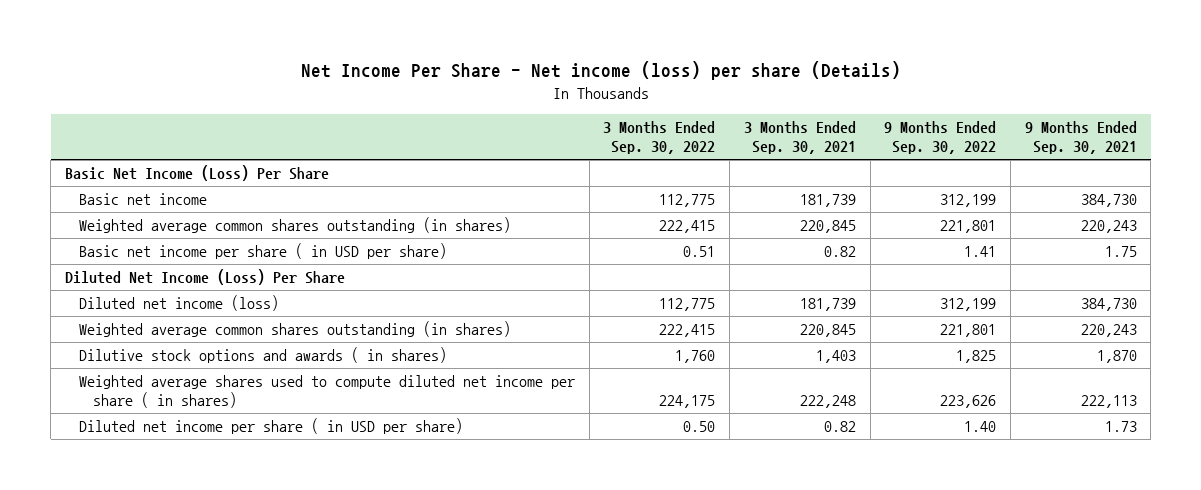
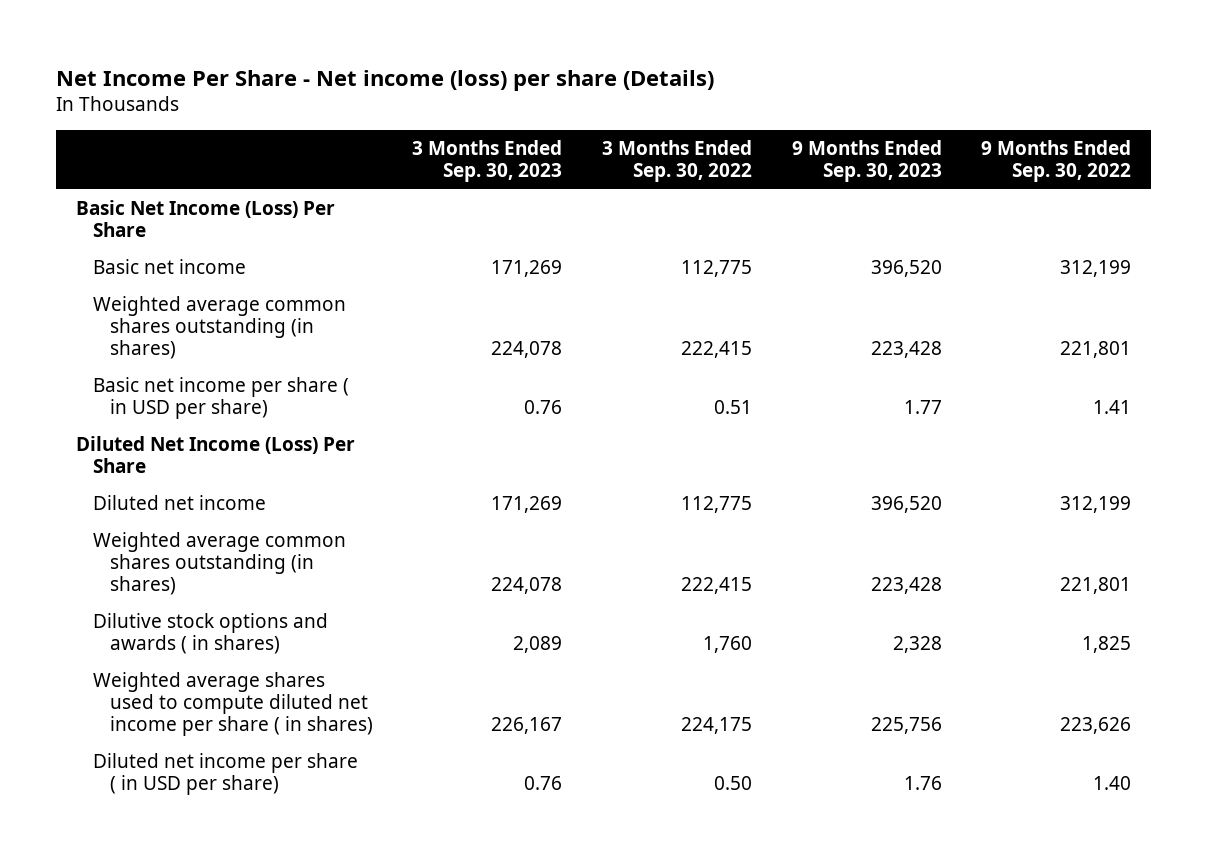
[743,121,856,155] 3 Months Ended Sep. 30, 2021 -> none
[1024,121,1137,155] 9 Months Ended Sep. 30, 2021 -> none
none -> [412,140,563,183] 3 Months Ended Sep. 30, 2023
none -> [791,140,942,183] 9 Months Ended Sep. 30, 2023
[79,295,280,312] Diluted net income (loss) -> [92,495,266,511] Diluted net income

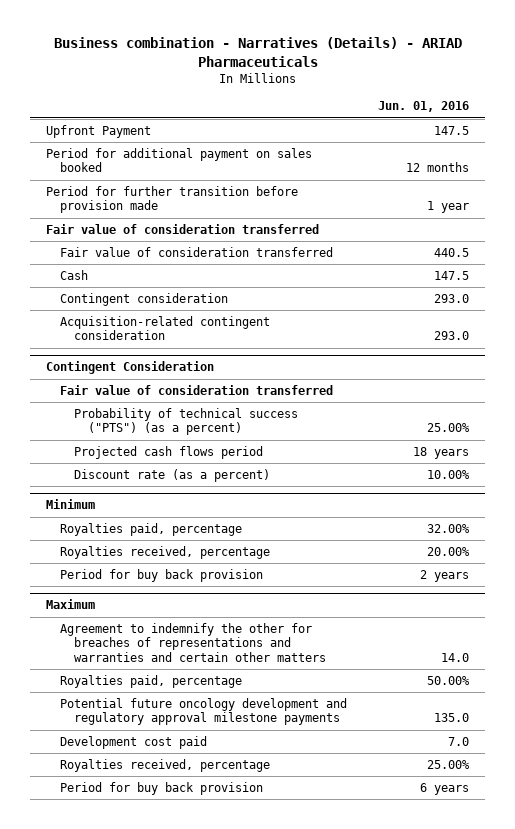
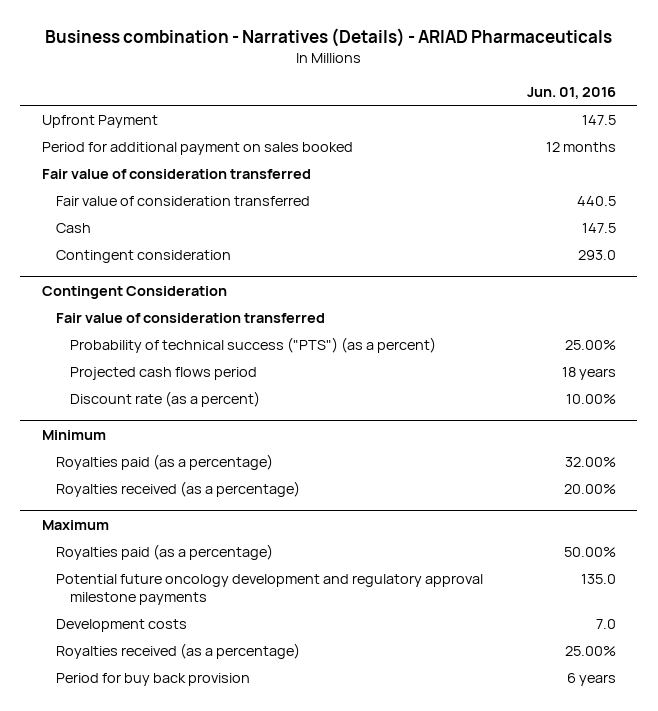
[45,185,298,214] Period for further transition before provision made -> none
[59,315,270,341] Acquisition-related contingent consideration -> none
[59,568,263,582] Period for buy back provision -> none
[59,522,242,536] Royalties paid, percentage -> [56,454,274,471] Royalties paid (as a percentage)
[59,545,270,559] Royalties received, percentage -> [56,481,301,498] Royalties received (as a percentage)
[59,622,327,662] Agreement to indemnify the other for breaches of representations and warranties and certain other matters -> none
[59,674,242,688] Royalties paid, percentage -> [56,544,274,561] Royalties paid (as a percentage)
[59,735,207,749] Development cost paid -> [56,619,188,633] Development costs
[59,758,270,772] Royalties received, percentage -> [56,643,301,660] Royalties received (as a percentage)

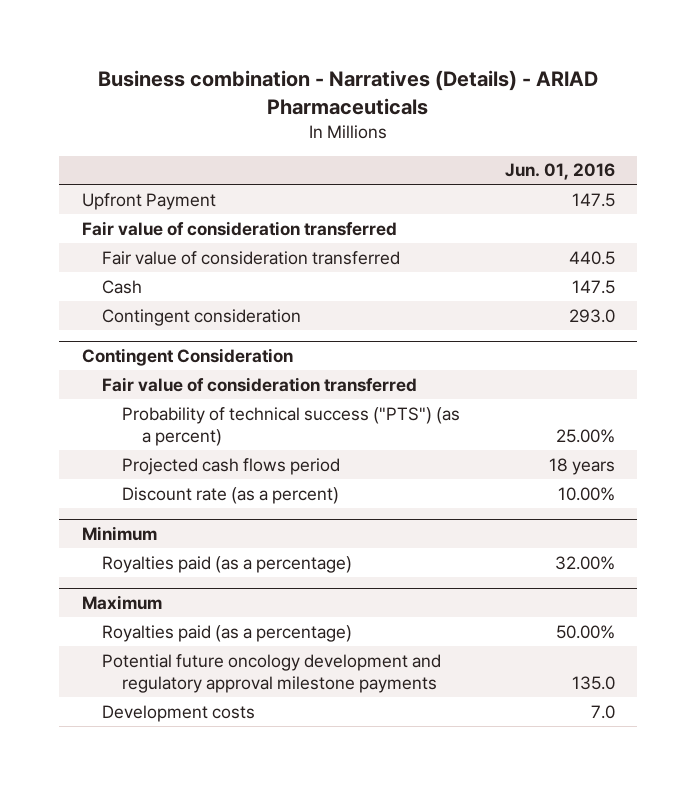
[42,142,354,156] Period for additional payment on sales booked -> none
[56,481,301,498] Royalties received (as a percentage) -> none
[56,643,301,660] Royalties received (as a percentage) -> none
[56,673,251,687] Period for buy back provision -> none

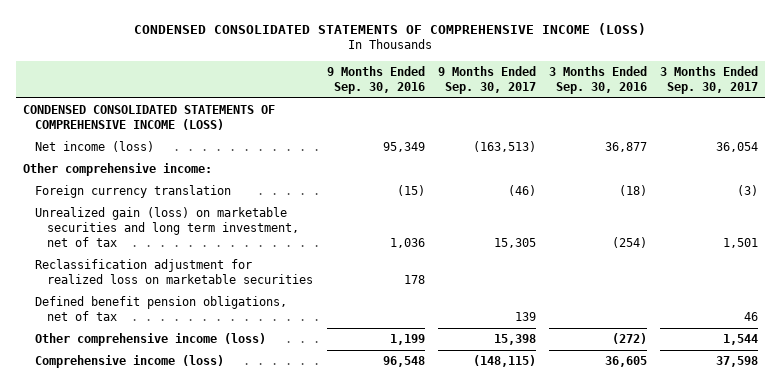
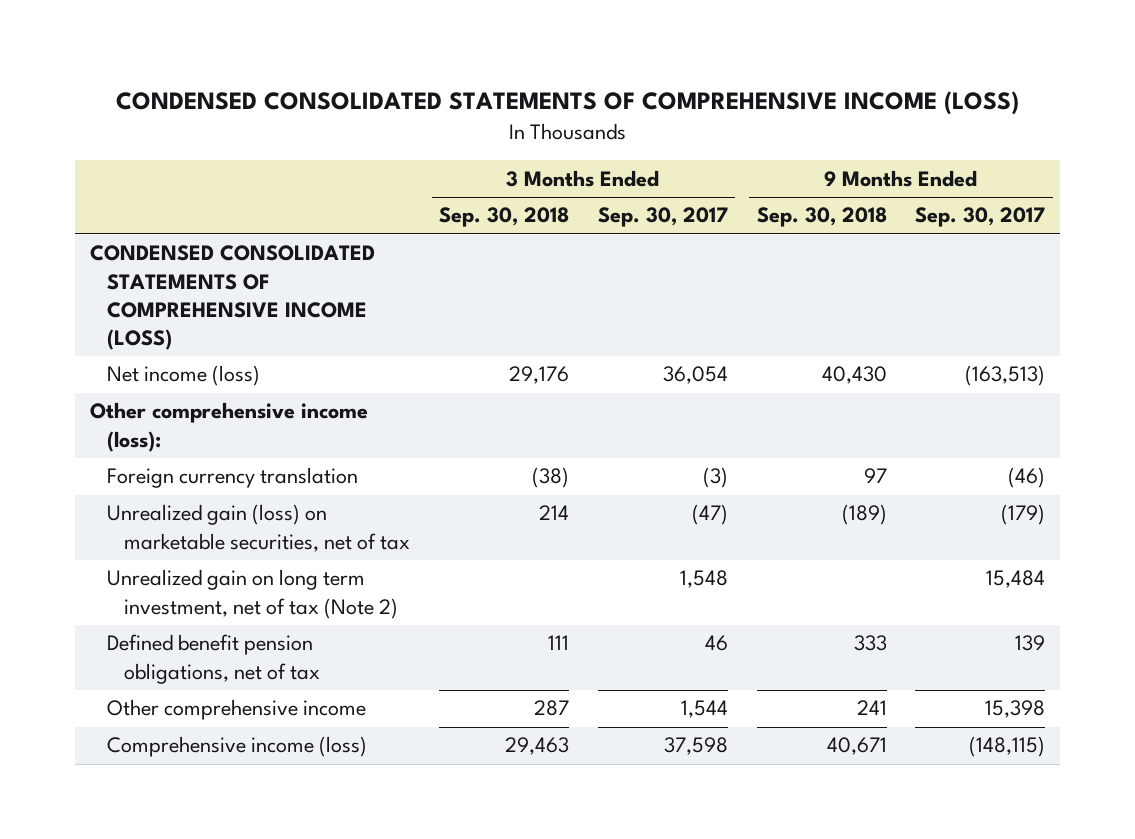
[326,65,425,94] 9 Months Ended Sep. 30, 2016 -> none
[548,65,647,94] 3 Months Ended Sep. 30, 2016 -> none
none -> [438,207,569,228] Sep. 30, 2018
none -> [756,207,887,228] Sep. 30, 2018
[22,163,212,177] Other comprehensive income: -> [89,402,368,452] Other comprehensive income (loss):
[34,259,314,285] Reclassification adjustment for realized loss on marketable securities -> none
[34,207,300,247] Unrealized gain (loss) on marketable securities and long term investment, net of tax -> [106,504,410,552] Unrealized gain (loss) on marketable securities, net of tax
[493,237,536,248] 15,305 -> [1001,504,1046,526] (179)
[723,237,759,248] 1,501 -> [691,504,728,526] (47)
none -> [106,569,398,619] Unrealized gain on long term investment, net of tax (Note 2)
[34,333,266,347] Other comprehensive income (loss) -> [106,699,366,721] Other comprehensive income

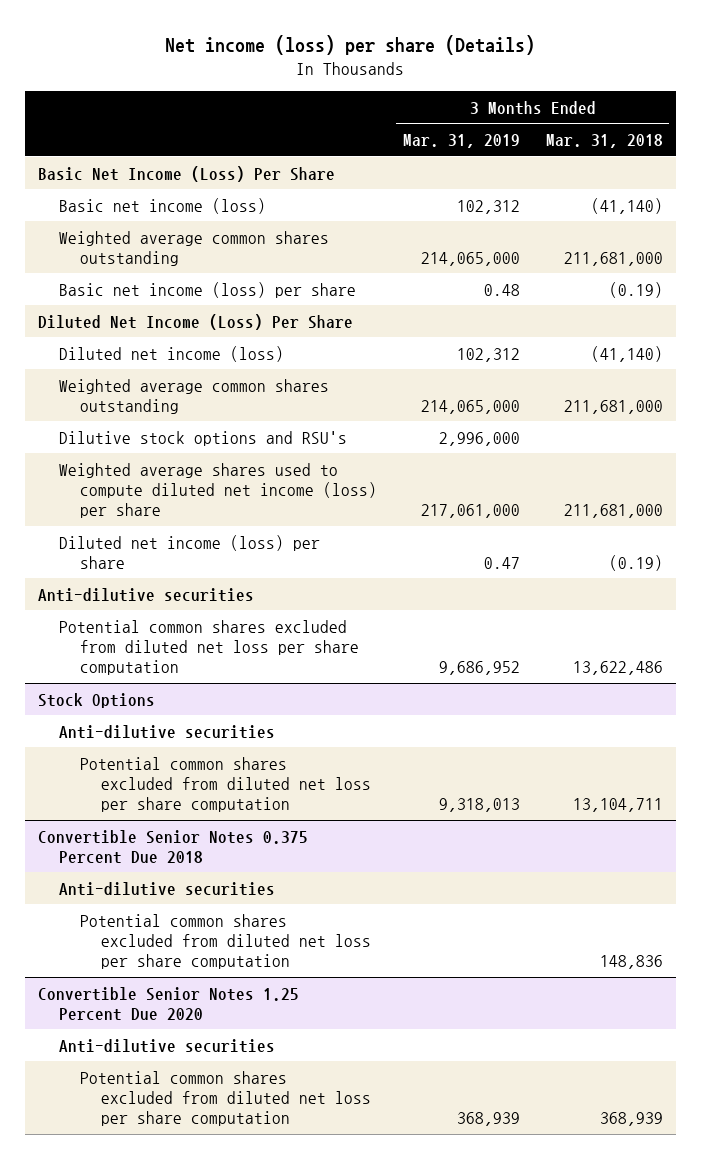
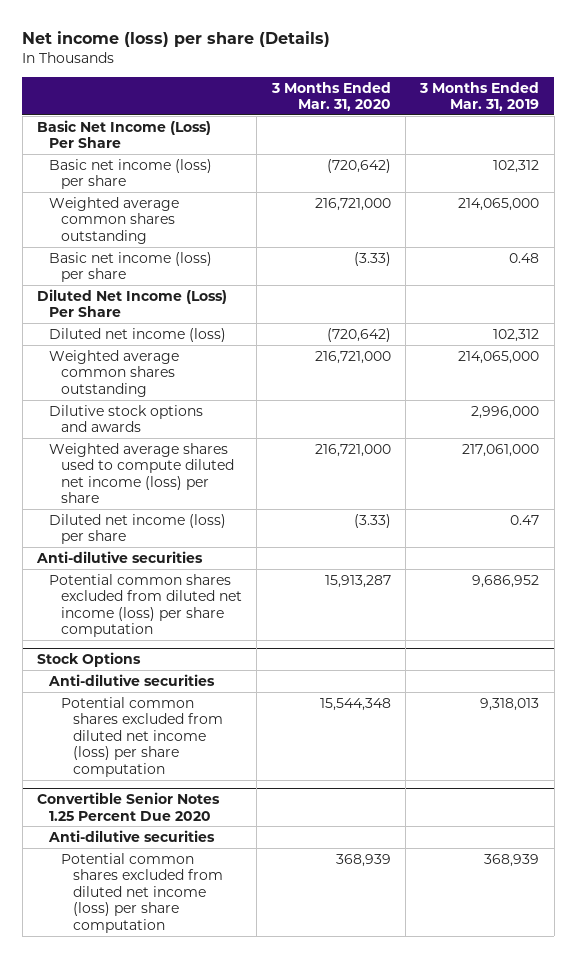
[545,134,663,149] Mar. 31, 2018 -> none
none -> [270,81,391,112] 3 Months Ended Mar. 31, 2020
[58,197,266,214] Basic net income (loss) -> [49,158,213,190] Basic net income (loss) per share
[58,430,347,446] Dilutive stock options and RSU's -> [49,404,204,433] Dilutive stock options and awards
[58,619,359,675] Potential common shares excluded from diluted net loss per share computation -> [49,573,243,638] Potential common shares excluded from diluted net income (loss) per share computation
[37,829,308,864] Convertible Senior Notes 0.375 Percent Due 2018 -> none
[58,881,275,896] Anti-dilutive securities -> none
[79,913,371,969] Potential common shares excluded from diluted net loss per share computation -> none
[79,756,371,812] Potential common shares excluded from diluted net loss per share computation -> [61,696,224,777] Potential common shares excluded from diluted net income (loss) per share computation
[79,1070,371,1126] Potential common shares excluded from diluted net loss per share computation -> [61,852,224,933] Potential common shares excluded from diluted net income (loss) per share computation

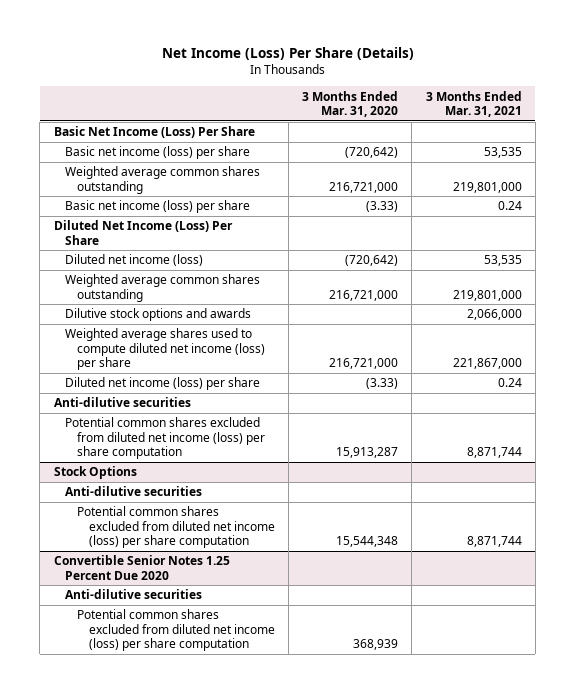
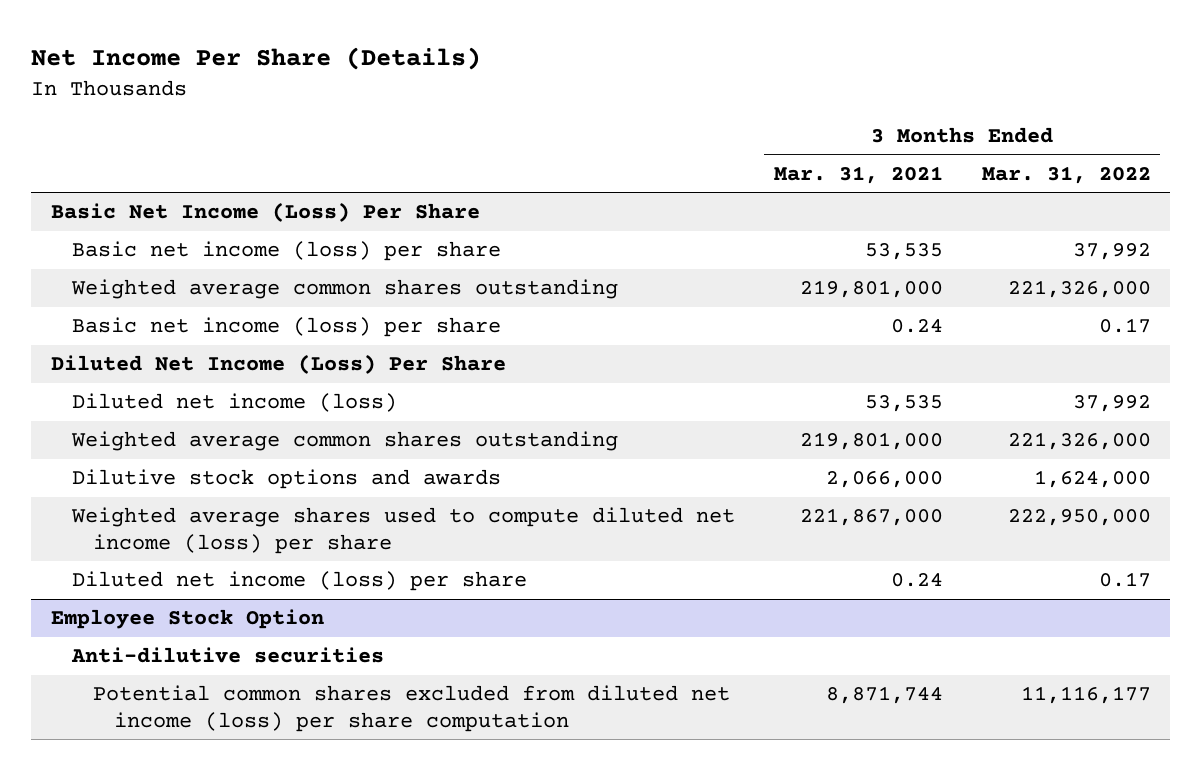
[161,47,414,61] Net Income (Loss) Per Share (Details) -> [31,47,482,71] Net Income Per Share (Details)
[302,90,399,118] 3 Months Ended Mar. 31, 2020 -> none
none -> [981,165,1151,184] Mar. 31, 2022
[53,397,191,408] Anti-dilutive securities -> none
[65,417,265,459] Potential common shares excluded from diluted net income (loss) per share computation -> none
[53,466,137,480] Stock Options -> [50,609,324,630] Employee Stock Option
[53,555,230,580] Convertible Senior Notes 1.25 Percent Due 2020 -> none
[65,589,203,600] Anti-dilutive securities -> none
[76,609,275,651] Potential common shares excluded from diluted net income (loss) per share computation -> none

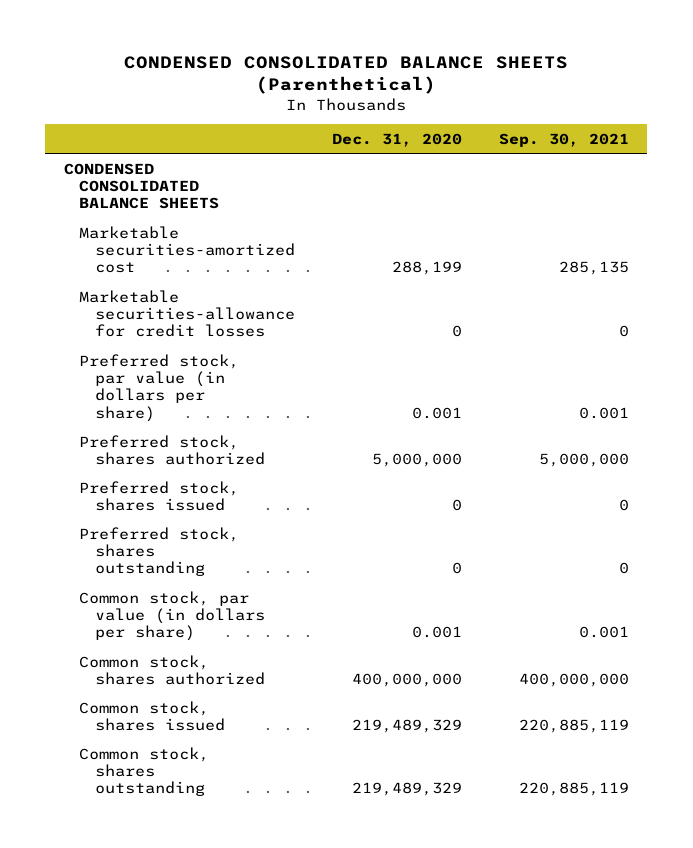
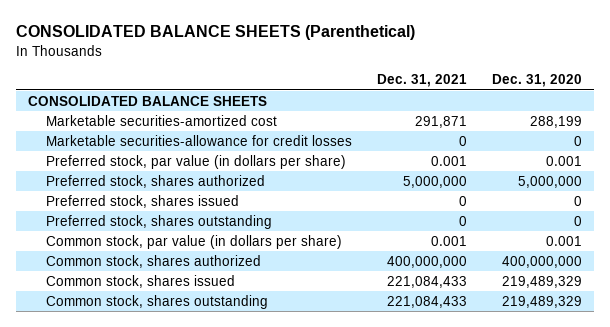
[124,55,569,95] CONDENSED CONSOLIDATED BALANCE SHEETS (Parenthetical) -> [16,25,416,41] CONSOLIDATED BALANCE SHEETS (Parenthetical)
[498,132,629,147] Sep. 30, 2021 -> none
none -> [377,74,468,88] Dec. 31, 2021
[63,162,220,210] CONDENSED CONSOLIDATED BALANCE SHEETS -> [28,95,268,106] CONSOLIDATED BALANCE SHEETS

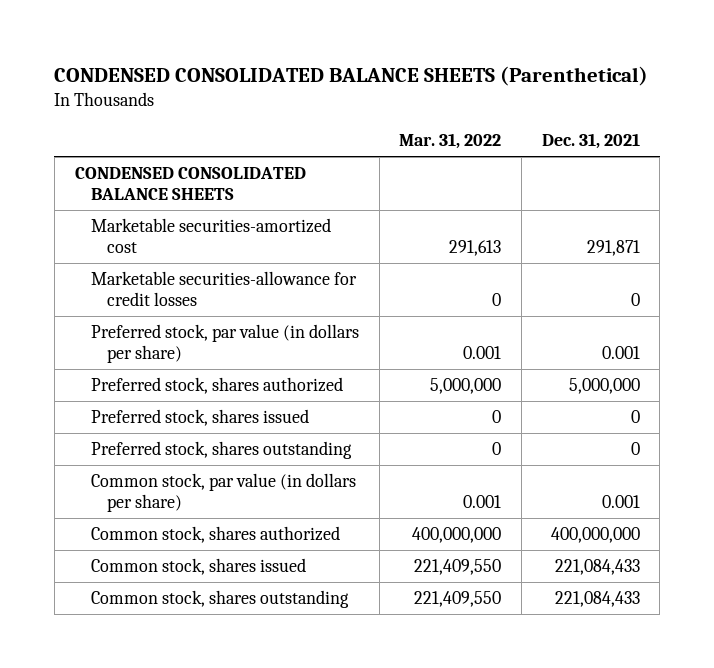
[16,25,416,41] CONSOLIDATED BALANCE SHEETS (Parenthetical) -> [54,66,649,87] CONDENSED CONSOLIDATED BALANCE SHEETS (Parenthetical)
[491,74,582,88] Dec. 31, 2020 -> none
none -> [399,133,502,150] Mar. 31, 2022
[28,95,268,106] CONSOLIDATED BALANCE SHEETS -> [74,167,306,201] CONDENSED CONSOLIDATED BALANCE SHEETS

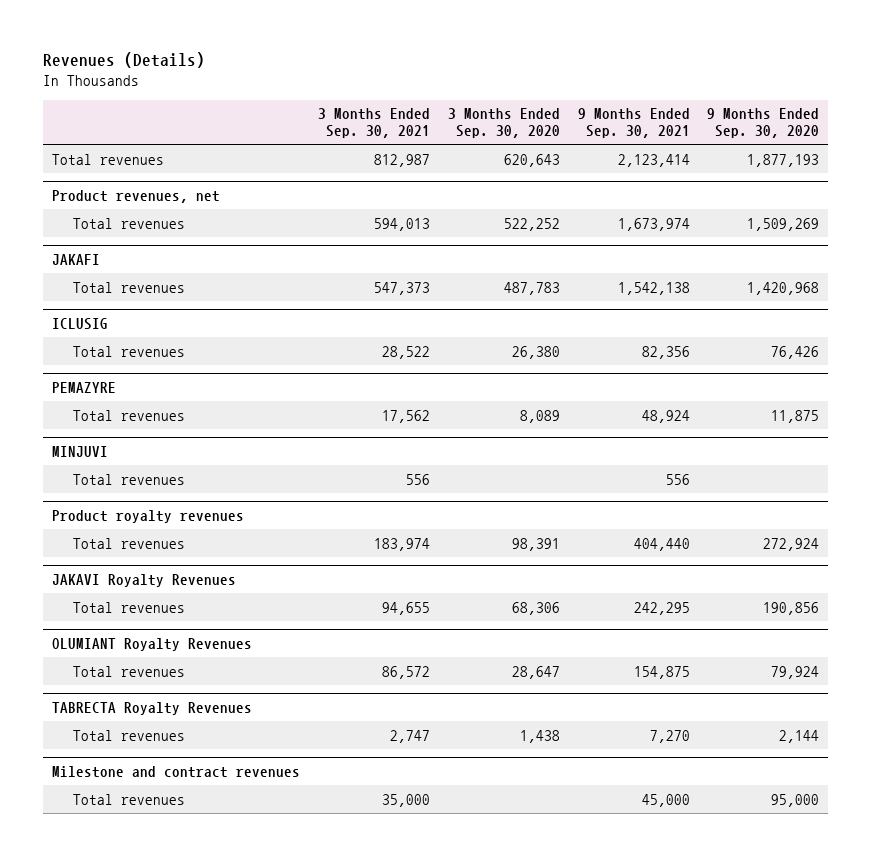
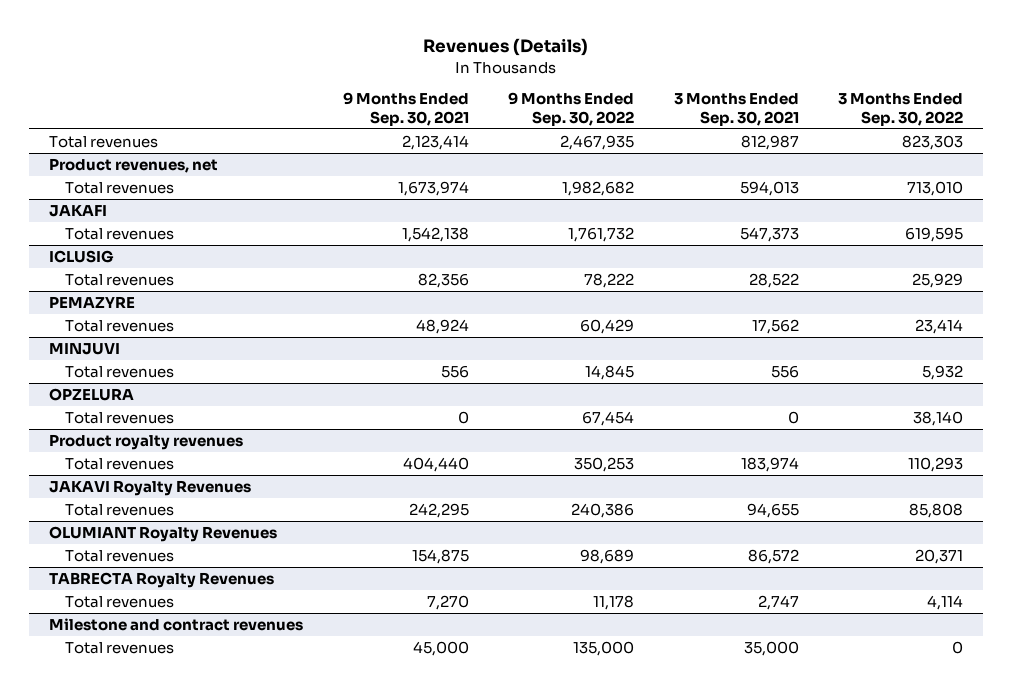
[447,108,560,139] 3 Months Ended Sep. 30, 2020 -> none
[707,108,820,139] 9 Months Ended Sep. 30, 2020 -> none
none -> [508,92,635,126] 9 Months Ended Sep. 30, 2022
none -> [838,93,964,126] 3 Months Ended Sep. 30, 2022
none -> [49,388,135,402] OPZELURA
none -> [65,412,175,425] Total revenues

